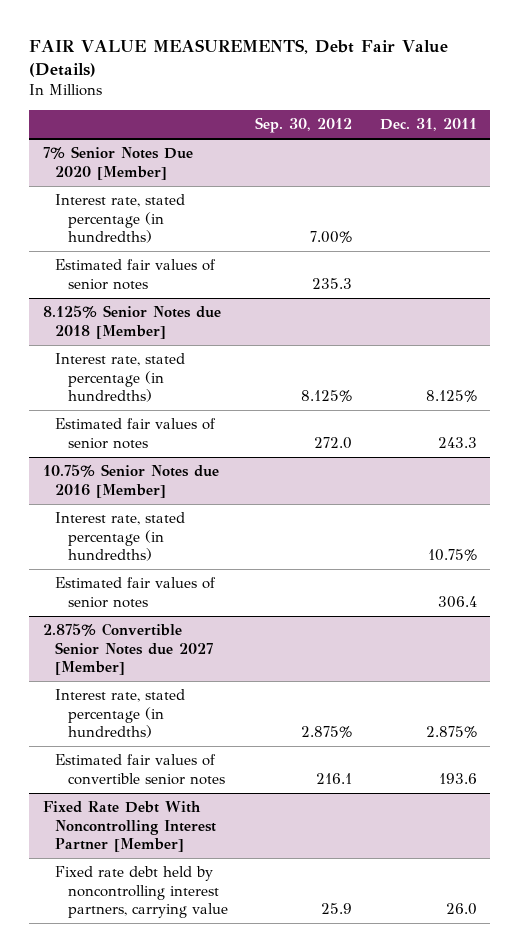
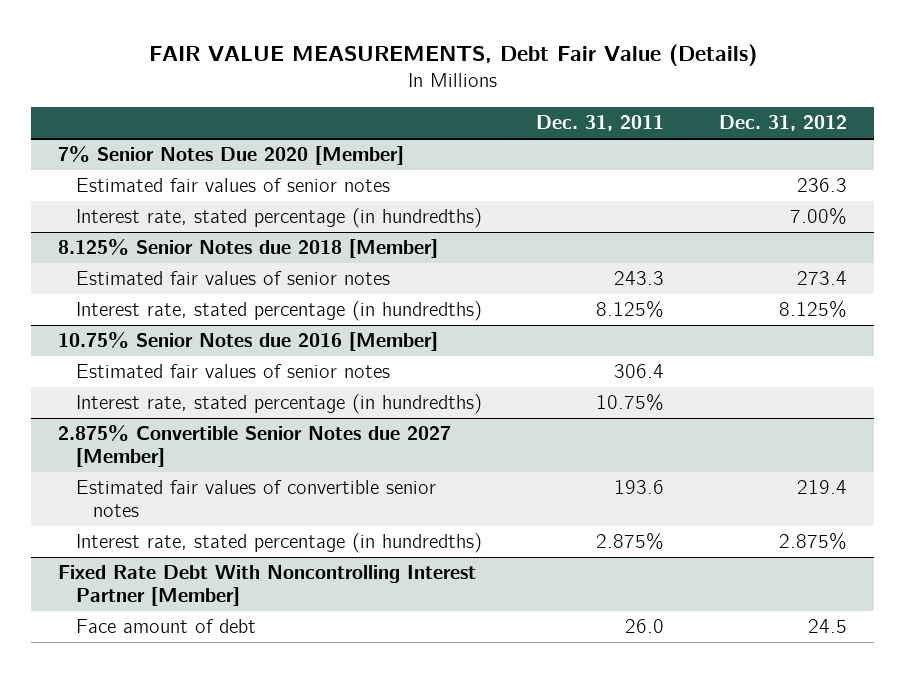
[255,117,353,134] Sep. 30, 2012 -> none
none -> [718,115,847,132] Dec. 31, 2012
[55,194,186,243] Interest rate, stated percentage (in hundredths) -> [75,208,482,229] Interest rate, stated percentage (in hundredths)
[55,353,186,402] Interest rate, stated percentage (in hundredths) -> [75,301,482,322] Interest rate, stated percentage (in hundredths)
[55,512,186,561] Interest rate, stated percentage (in hundredths) -> [75,394,482,415] Interest rate, stated percentage (in hundredths)
[55,689,186,738] Interest rate, stated percentage (in hundredths) -> [75,533,482,554] Interest rate, stated percentage (in hundredths)
[55,866,229,918] Fixed rate debt held by noncontrolling interest partners, carrying value -> none
none -> [75,619,256,634] Face amount of debt

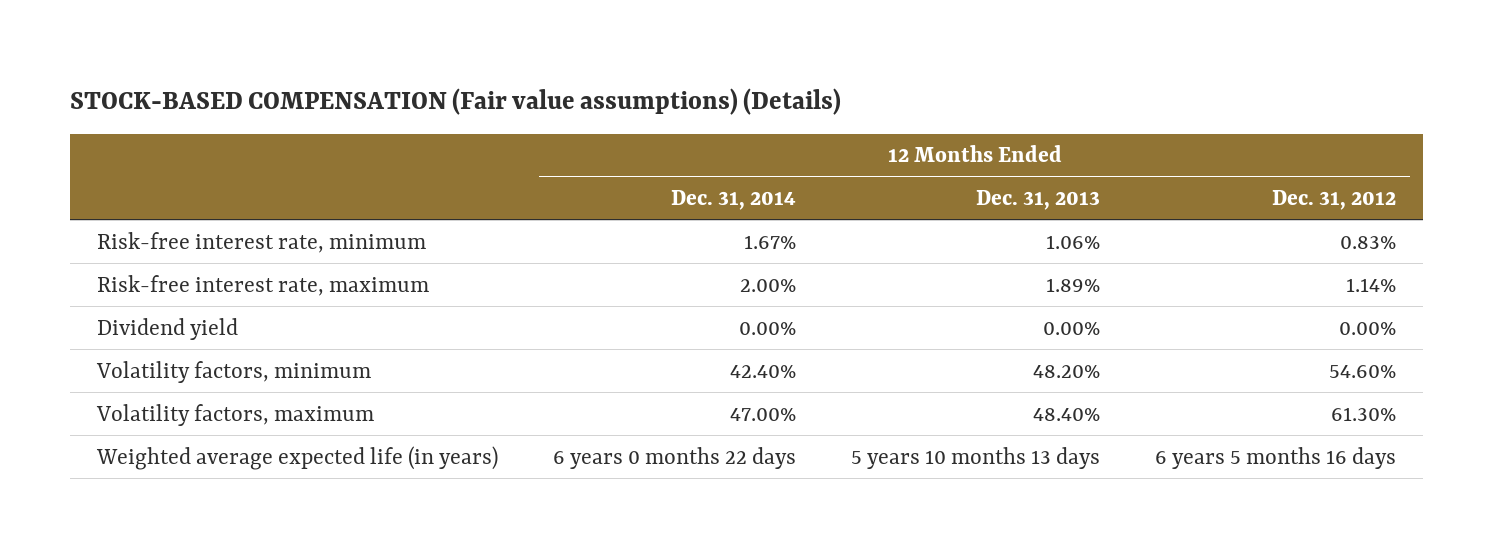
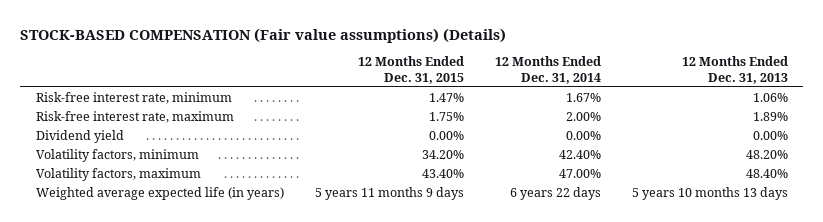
[1271,189,1396,210] Dec. 31, 2012 -> none
none -> [357,56,464,85] 12 Months Ended Dec. 31, 2015
[553,446,797,469] 6 years 0 months 22 days -> [509,187,601,201] 6 years 22 days

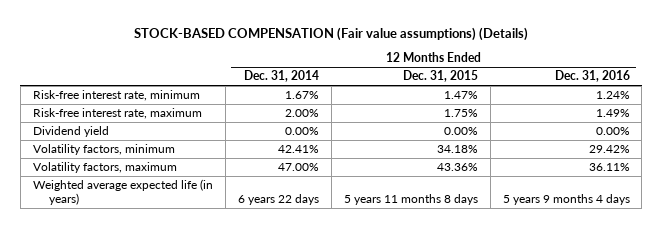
[681,56,788,85] 12 Months Ended Dec. 31, 2013 -> none
none -> [554,70,630,83] Dec. 31, 2016
[421,150,464,160] 34.20% -> [436,145,478,154] 34.18%
[558,150,601,160] 42.40% -> [277,145,319,154] 42.41%
[421,169,464,179] 43.40% -> [436,163,478,172] 43.36%
[314,187,464,201] 5 years 11 months 9 days -> [343,194,478,206] 5 years 11 months 8 days

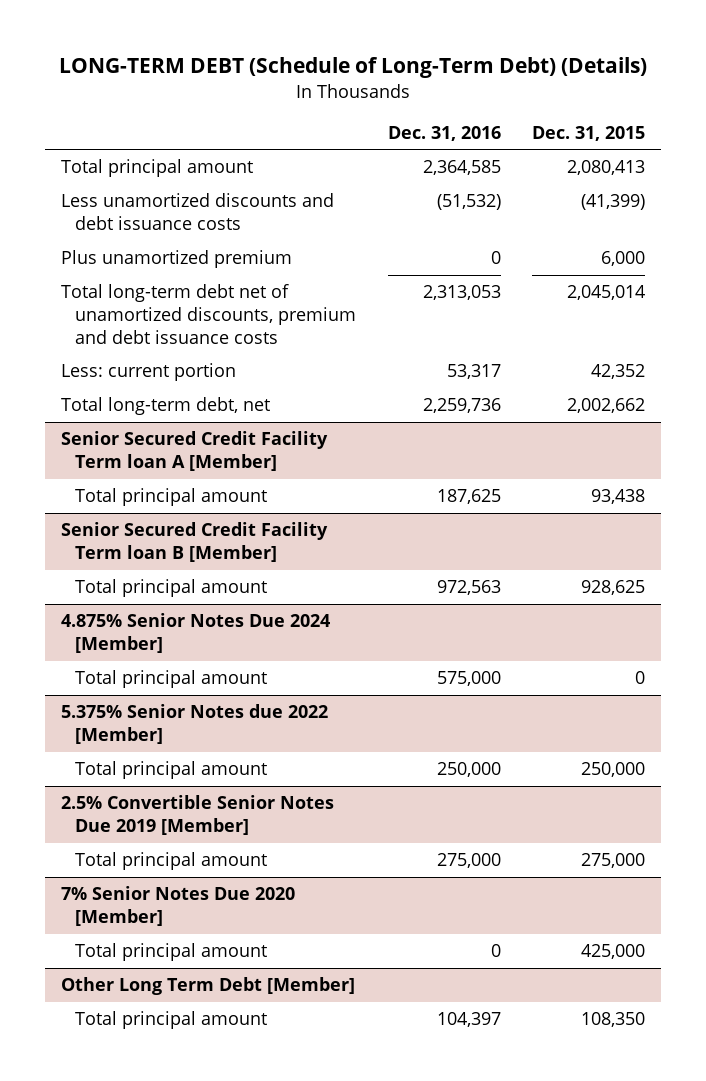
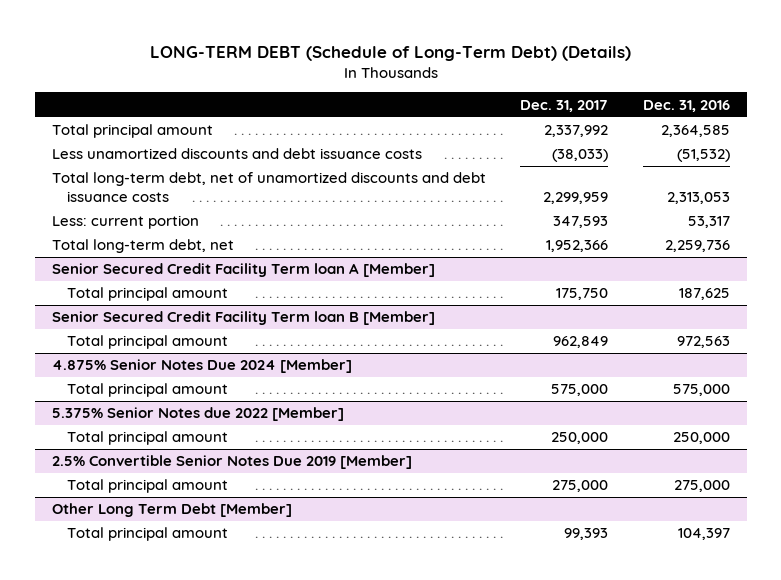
[532,125,646,141] Dec. 31, 2015 -> none
none -> [520,99,609,112] Dec. 31, 2017
[61,250,293,269] Plus unamortized premium -> none
[61,284,357,345] Total long-term debt net of unamortized discounts, premium and debt issuance costs -> [51,172,486,203] Total long-term debt, net of unamortized discounts and debt issuance costs
[61,886,296,927] 7% Senior Notes Due 2020 [Member] -> none
[75,943,268,962] Total principal amount -> none

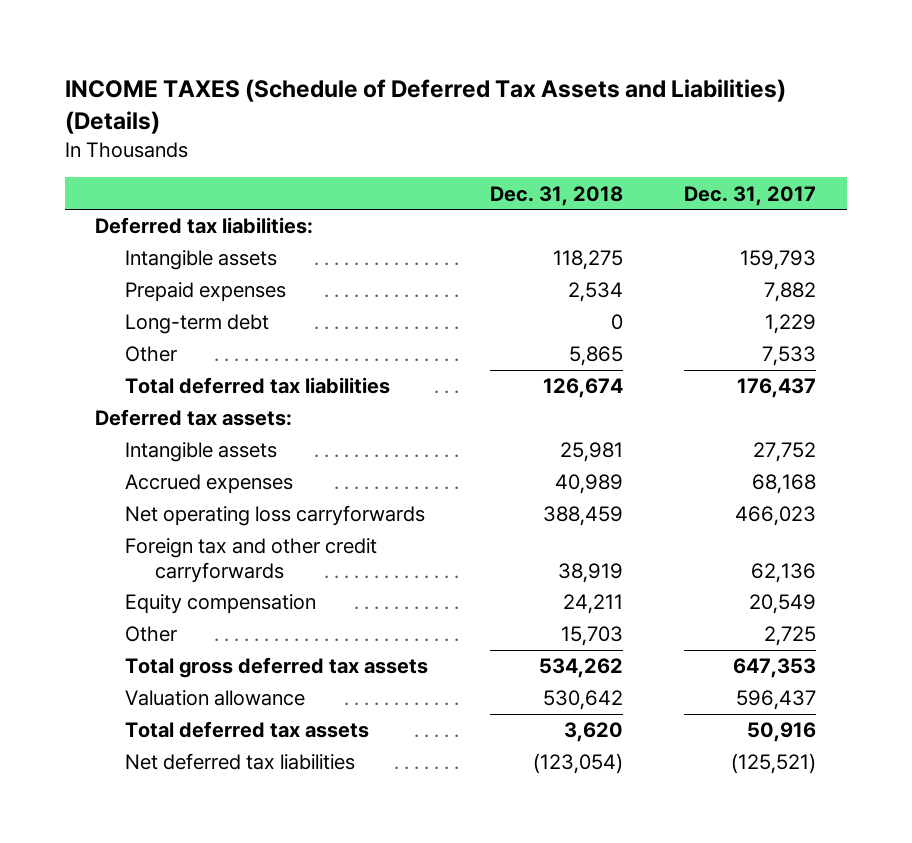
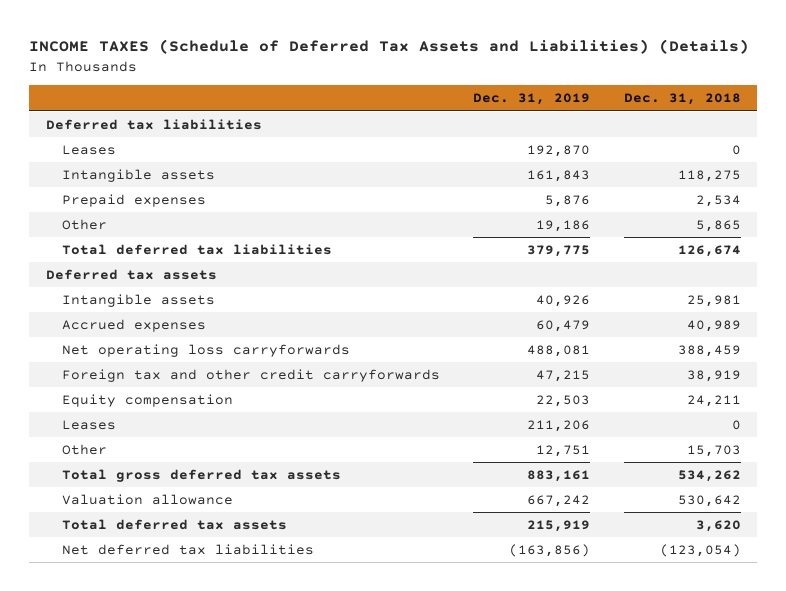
[684,185,817,206] Dec. 31, 2017 -> none
none -> [473,93,591,106] Dec. 31, 2019
[95,217,314,235] Deferred tax liabilities: -> [45,118,262,130] Deferred tax liabilities
none -> [62,144,117,155] Leases
[125,314,270,335] Long-term debt -> none
[95,409,293,427] Deferred tax assets: -> [45,268,217,280] Deferred tax assets
none -> [62,419,117,430] Leases

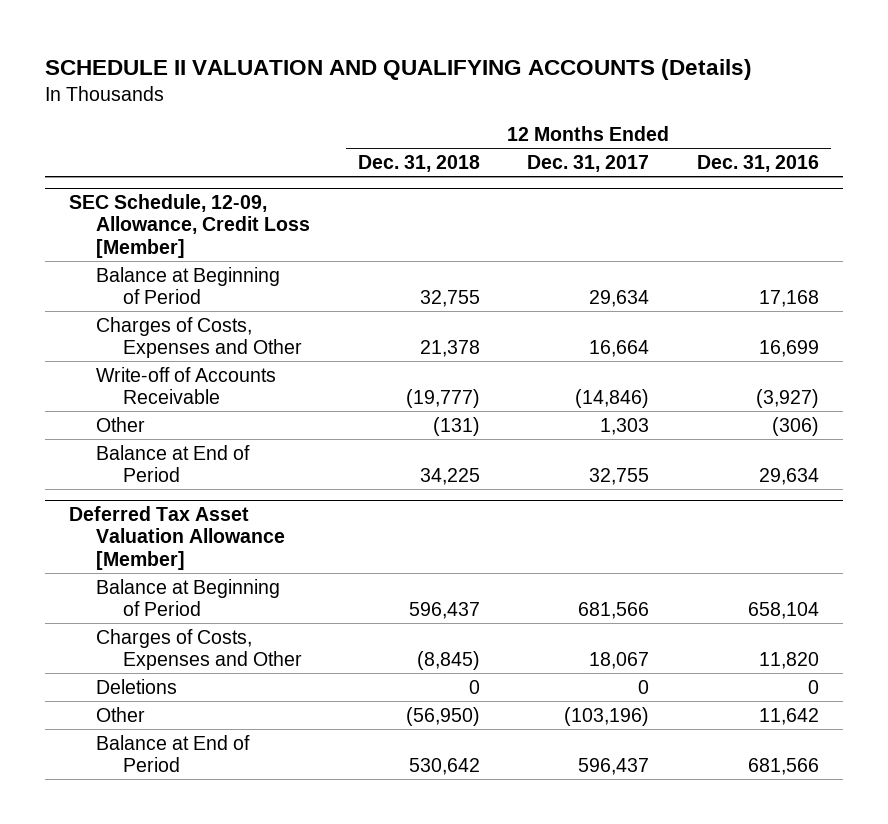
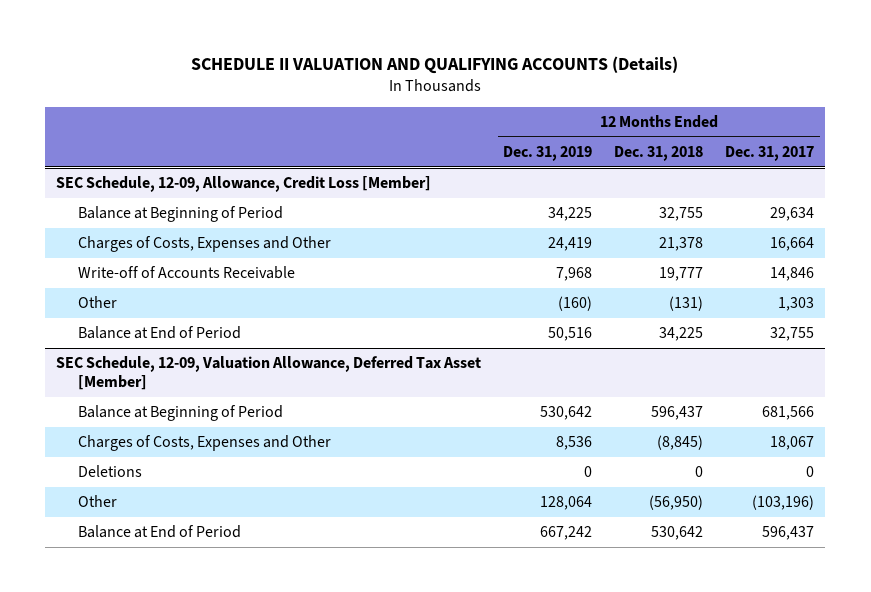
[697,154,820,172] Dec. 31, 2016 -> none
none -> [503,145,593,161] Dec. 31, 2019
[405,389,480,409] (19,777) -> [659,267,704,282] 19,777
[575,389,650,409] (14,846) -> [770,267,815,282] 14,846
[68,505,285,571] Deferred Tax Asset Valuation Allowance [Member] -> [56,356,482,391] SEC Schedule, 12-09, Valuation Allowance, Deferred Tax Asset [Member]

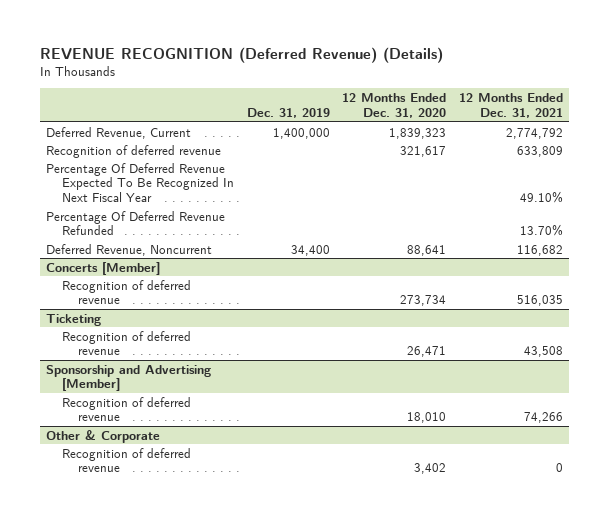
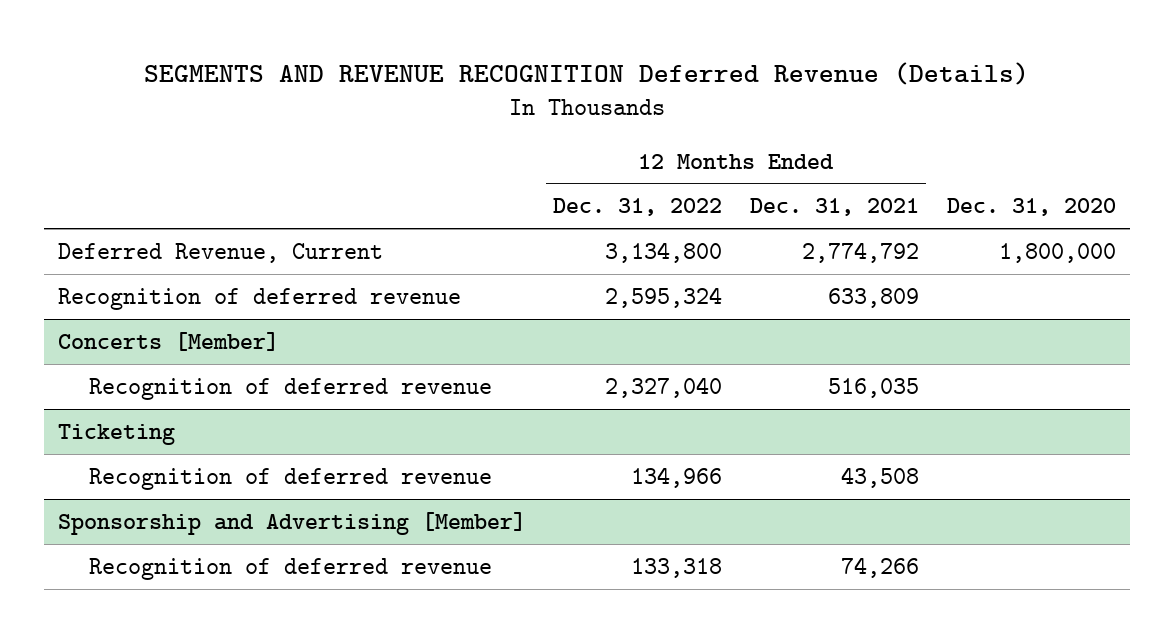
[39,47,443,64] REVENUE RECOGNITION (Deferred Revenue) (Details) -> [143,61,1029,85] SEGMENTS AND REVENUE RECOGNITION Deferred Revenue (Details)
[246,107,330,118] Dec. 31, 2019 -> none
[342,92,447,118] 12 Months Ended Dec. 31, 2020 -> none
none -> [553,198,723,217] Dec. 31, 2022
none -> [946,198,1116,217] Dec. 31, 2020
[46,162,235,203] Percentage Of Deferred Revenue Expected To Be Recognized In Next Fiscal Year -> none
[46,210,226,236] Percentage Of Deferred Revenue Refunded -> none
[46,243,213,256] Deferred Revenue, Noncurrent -> none
[46,429,161,443] Other & Corporate -> none
[62,447,192,473] Recognition of deferred revenue -> none

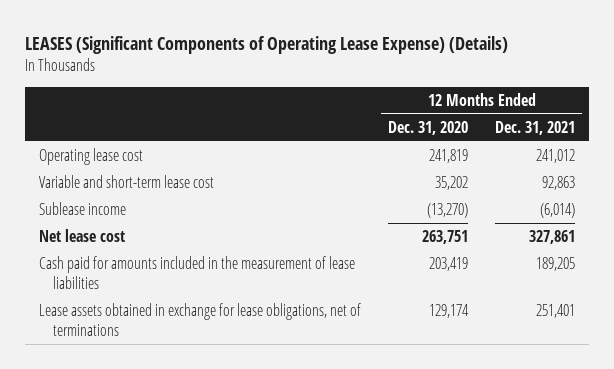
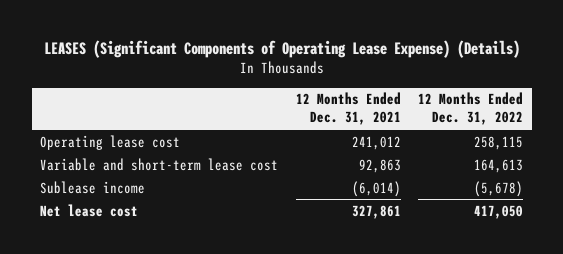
[388,120,469,135] Dec. 31, 2020 -> none
none -> [418,92,524,126] 12 Months Ended Dec. 31, 2022
[38,256,355,290] Cash paid for amounts included in the measurement of lease liabilities -> none
[38,303,361,337] Lease assets obtained in exchange for lease obligations, net of terminations -> none

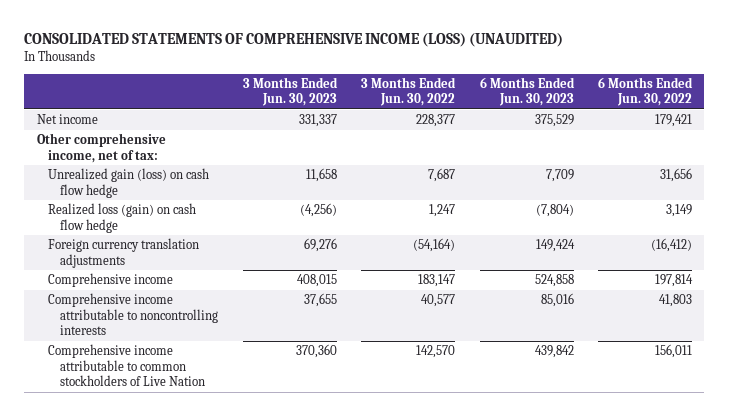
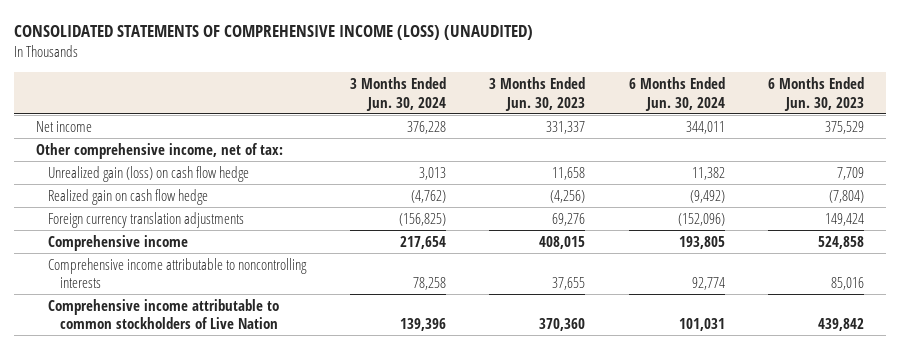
[361,76,457,107] 3 Months Ended Jun. 30, 2022 -> none
[598,76,694,107] 6 Months Ended Jun. 30, 2022 -> none
none -> [349,76,446,111] 3 Months Ended Jun. 30, 2024
none -> [628,76,725,111] 6 Months Ended Jun. 30, 2024
[48,203,197,233] Realized loss (gain) on cash flow hedge -> [48,188,209,205] Realized gain on cash flow hedge

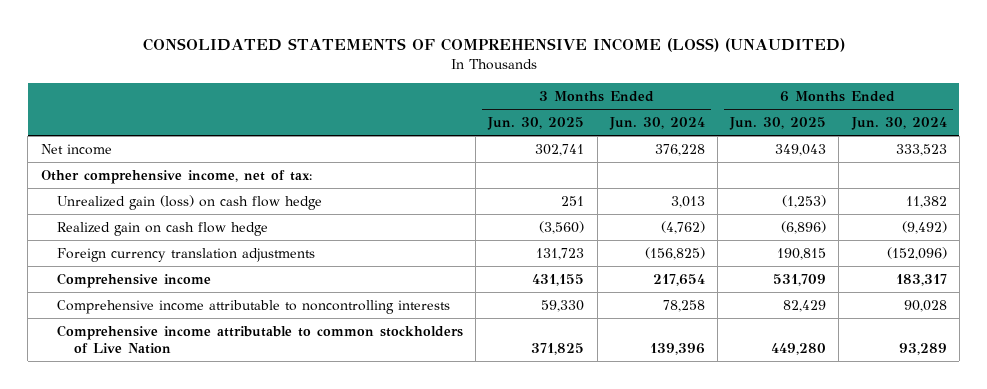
[489,76,586,111] 3 Months Ended Jun. 30, 2023 -> none
[768,76,865,111] 6 Months Ended Jun. 30, 2023 -> none
none -> [487,117,585,131] Jun. 30, 2025
none -> [729,117,827,131] Jun. 30, 2025
[685,120,725,134] 344,011 -> [895,143,947,156] 333,523
[678,235,725,249] 193,805 -> [895,273,947,286] 183,317
[691,277,725,291] 92,774 -> [903,299,947,312] 90,028
[678,318,725,332] 101,031 -> [898,343,947,356] 93,289

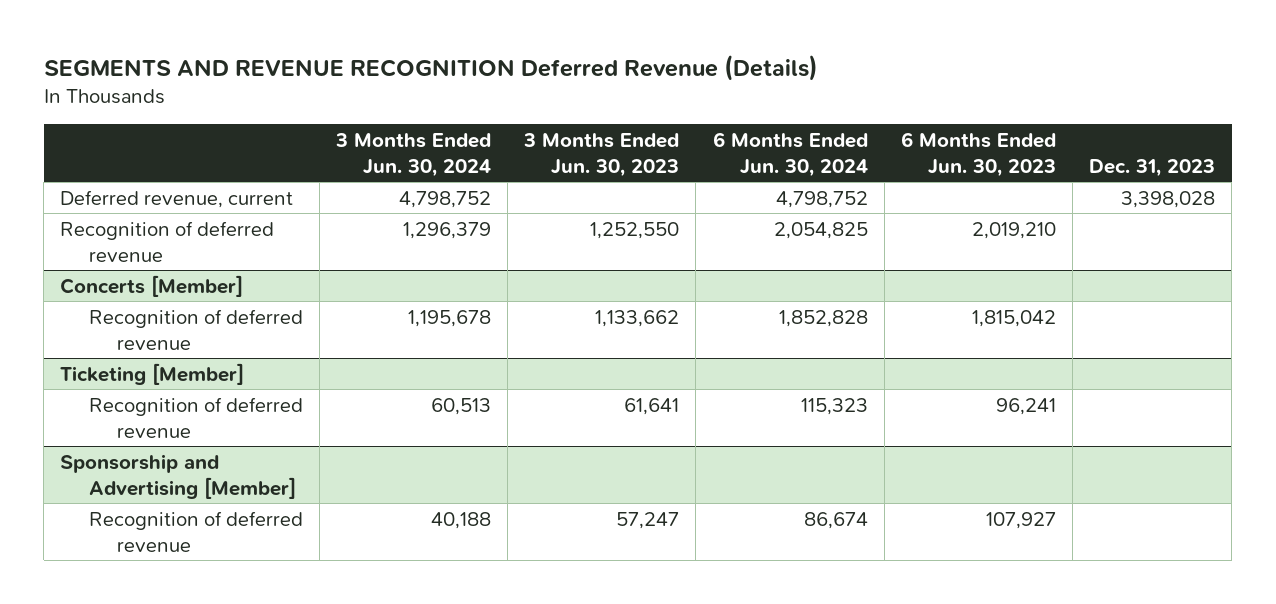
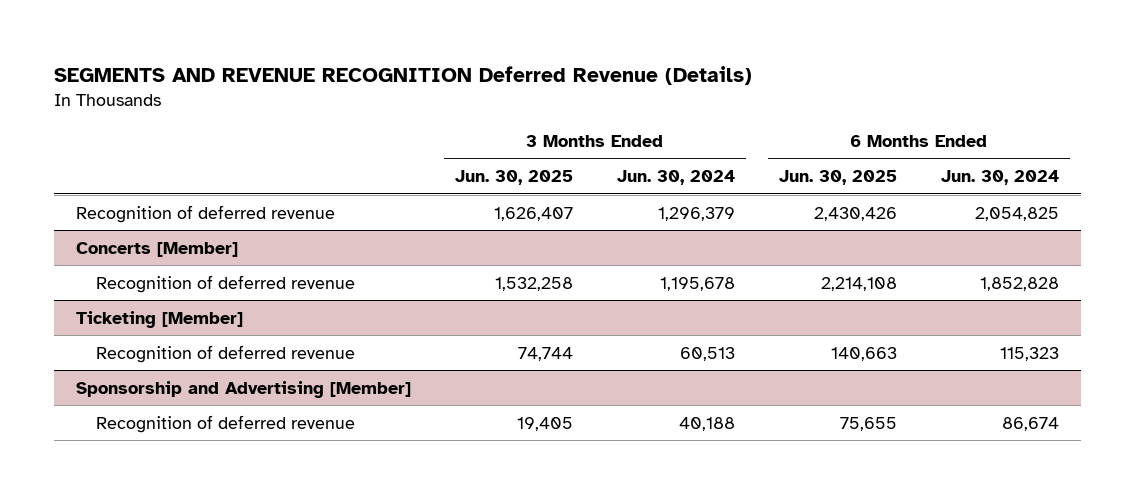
[523,132,680,177] 3 Months Ended Jun. 30, 2023 -> none
[900,131,1056,177] 6 Months Ended Jun. 30, 2023 -> none
[1089,158,1216,177] Dec. 31, 2023 -> none
none -> [455,170,574,186] Jun. 30, 2025
none -> [779,170,898,186] Jun. 30, 2025
[60,189,294,208] Deferred revenue, current -> none

